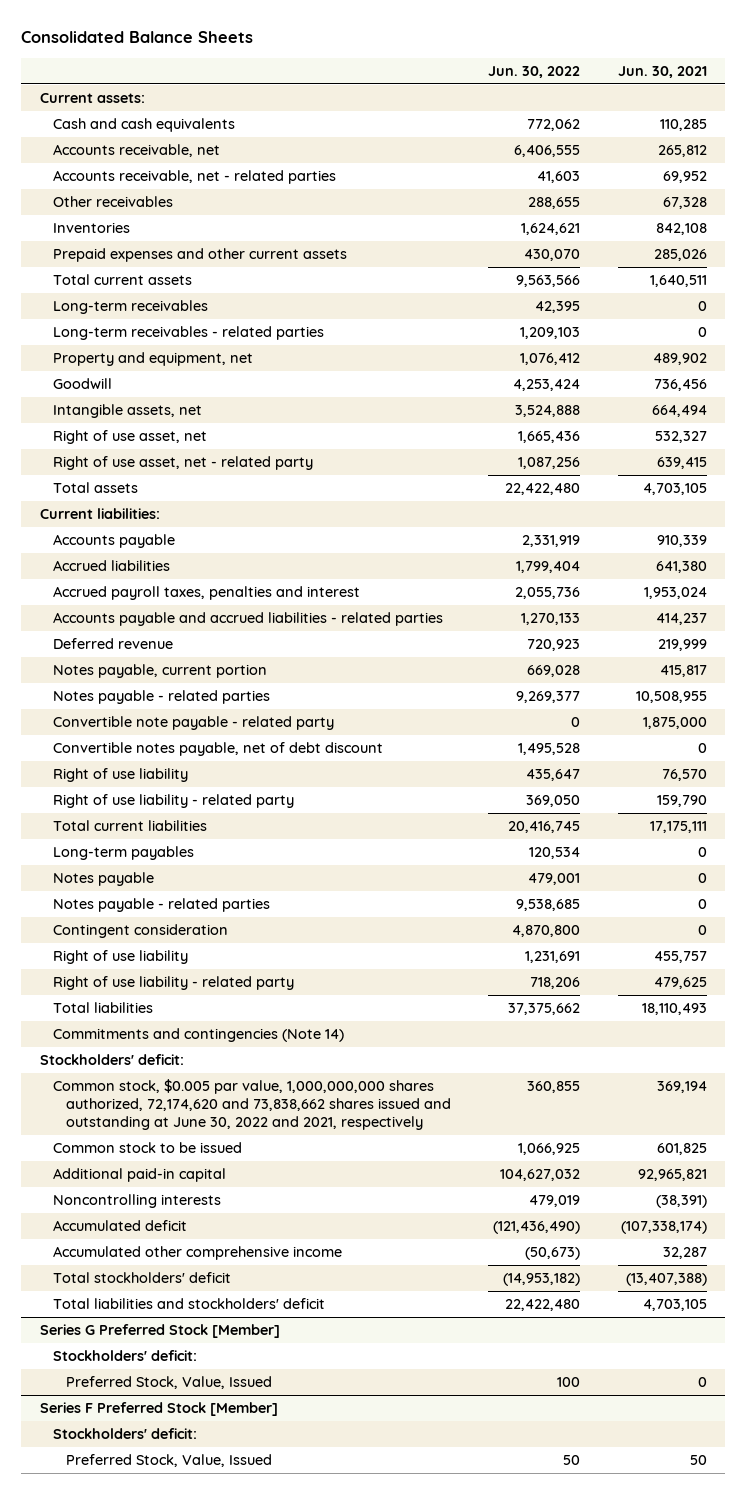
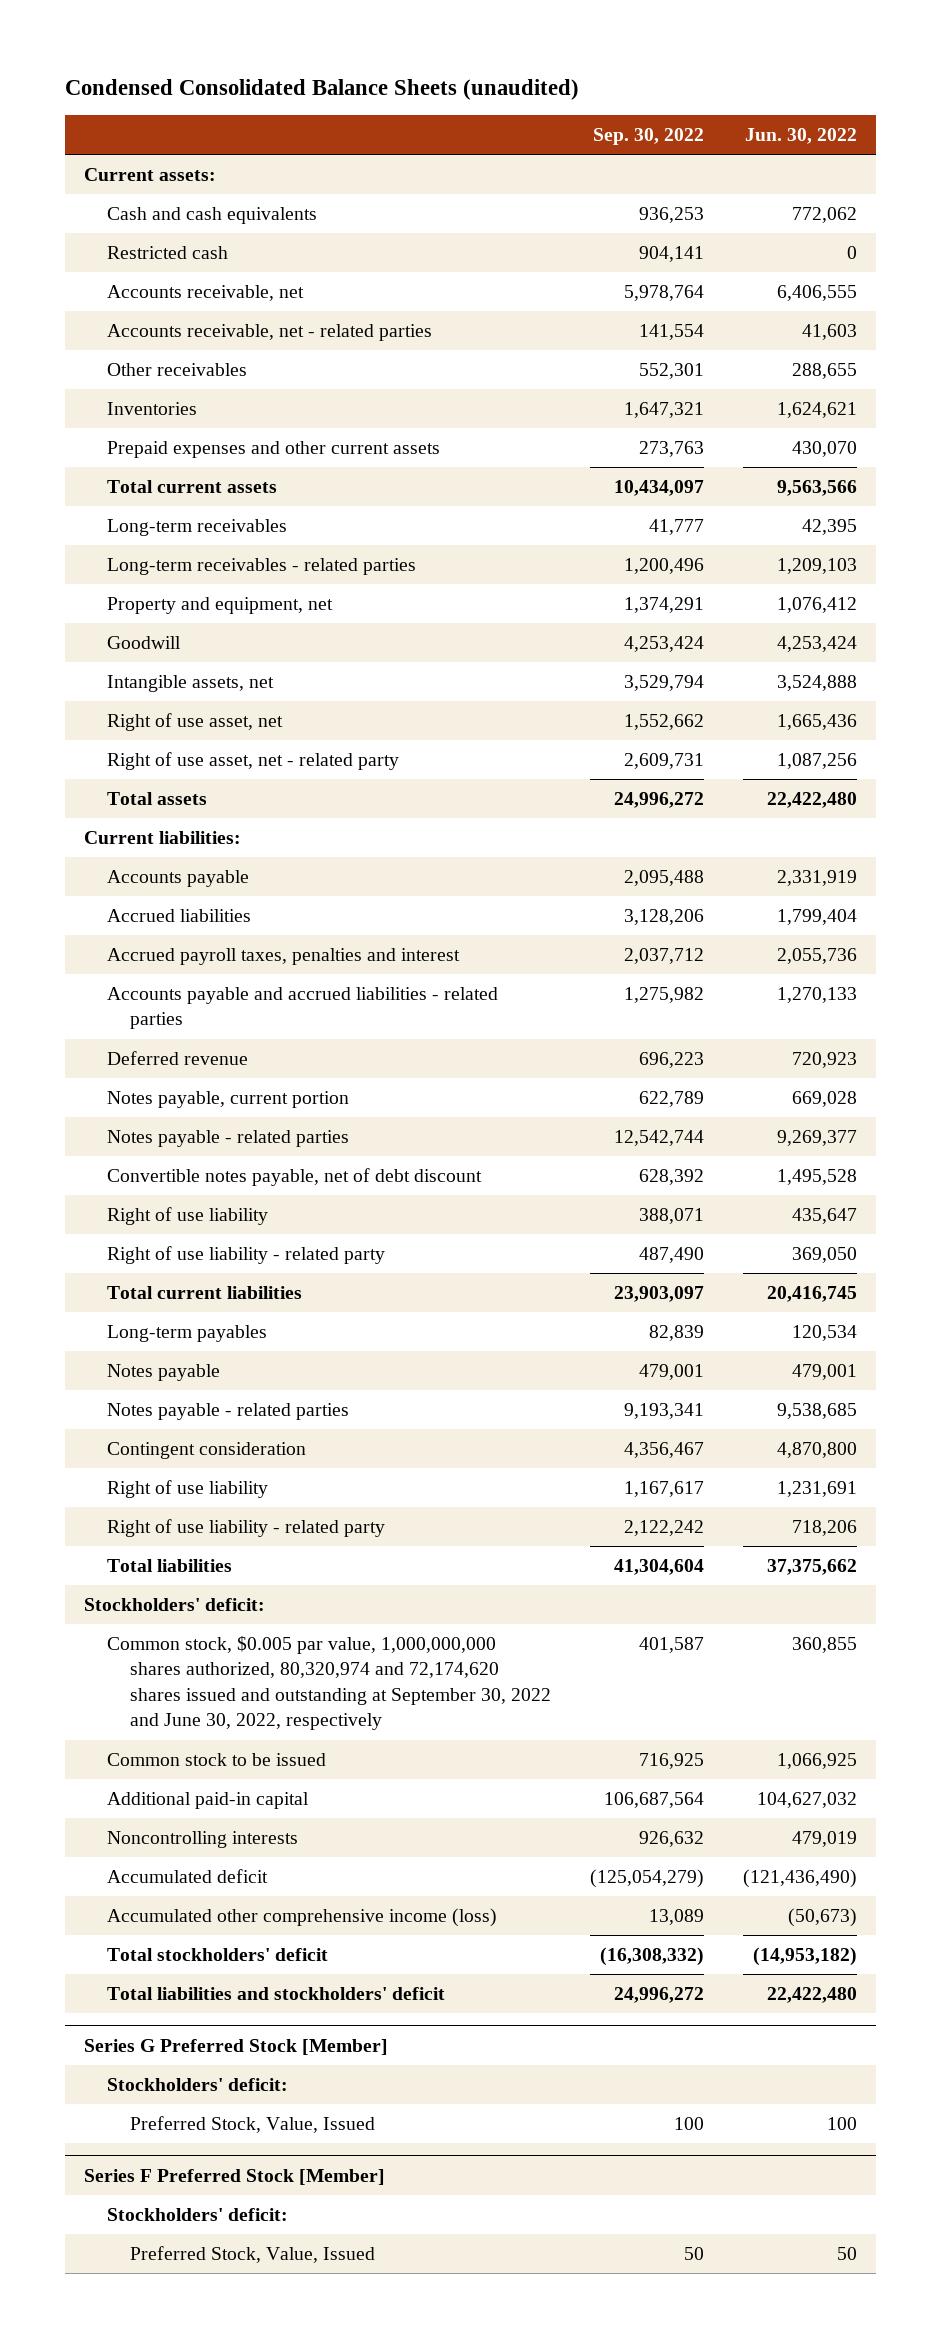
[21,31,254,44] Consolidated Balance Sheets -> [64,79,579,101] Condensed Consolidated Balance Sheets (unaudited)
[617,65,707,78] Jun. 30, 2021 -> none
none -> [592,128,704,146] Sep. 30, 2022
none -> [106,246,228,260] Restricted cash
[52,716,334,731] Convertible note payable - related party -> none
[52,1028,344,1043] Commitments and contingencies (Note 14) -> none
[52,1079,451,1131] Common stock, $0.005 par value, 1,000,000,000 shares authorized, 72,174,620 and 73,838,662 shares issued and outstanding at June 30, 2022 and 2021, respectively -> [106,1636,551,1731] Common stock, $0.005 par value, 1,000,000,000 shares authorized, 80,320,974 and 72,174,620 shares issued and outstanding at September 30, 2022 and June 30, 2022, respectively
[52,1246,342,1261] Accumulated other comprehensive income -> [106,1908,497,1928] Accumulated other comprehensive income (loss)

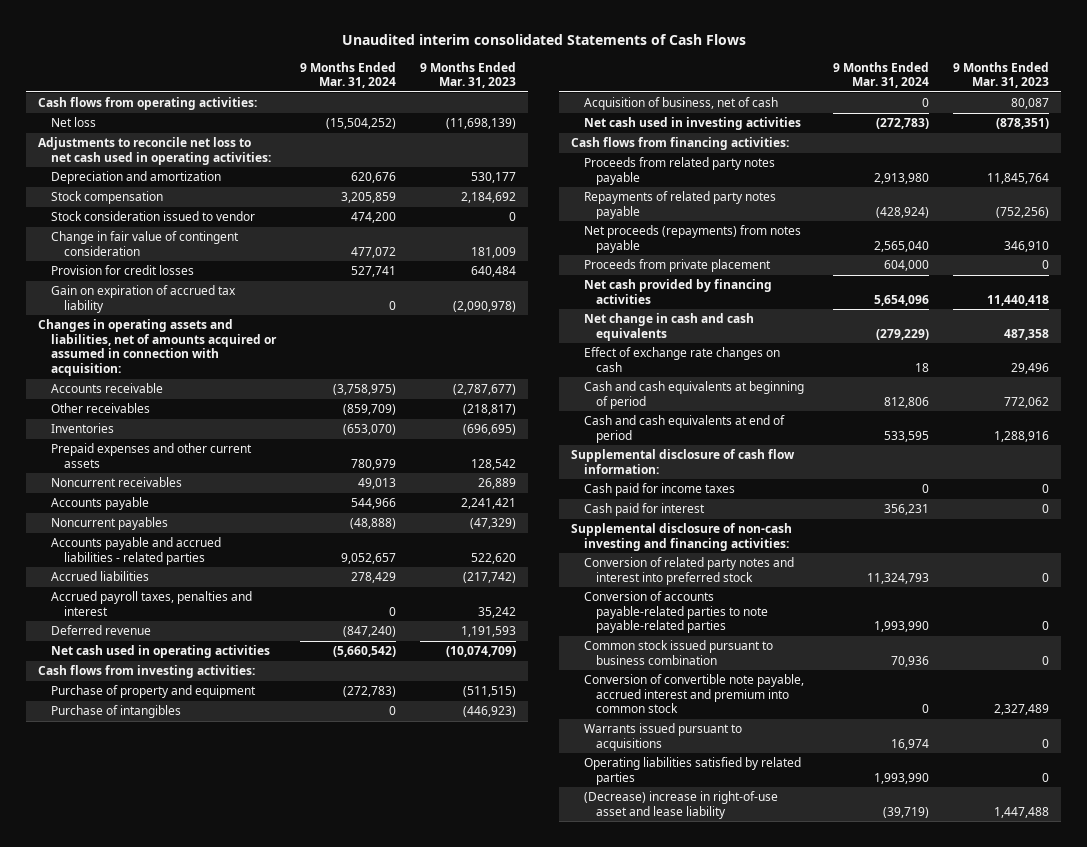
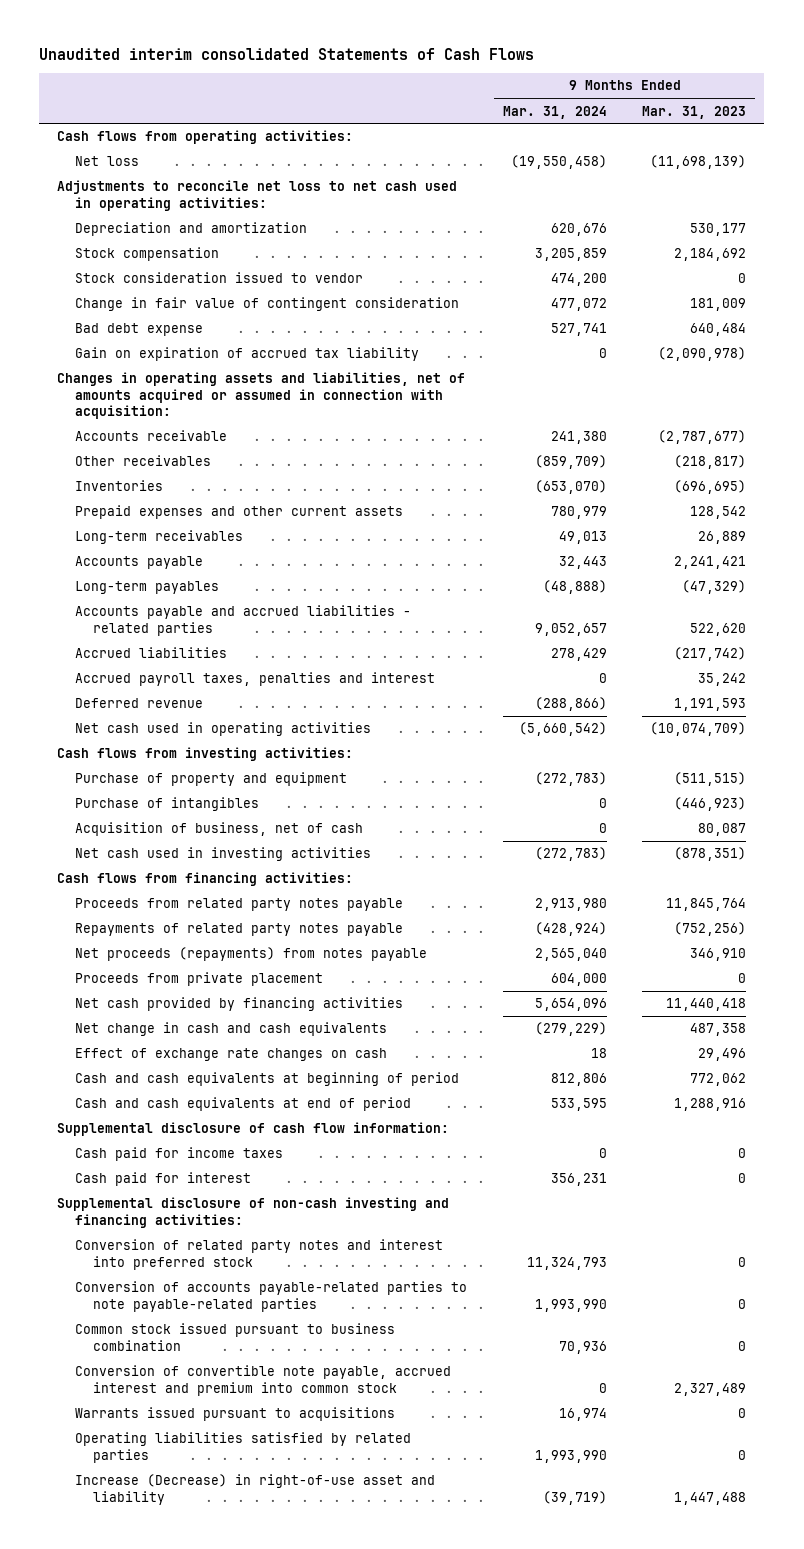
[326,118,397,130] (15,504,252) -> [510,155,607,170] (19,550,458)
[51,265,195,276] Provision for credit losses -> [75,323,204,337] Bad debt expense
[333,384,397,396] (3,758,975) -> [550,431,607,445] 241,380
[51,477,183,488] Noncurrent receivables -> [75,530,244,545] Long-term receivables
[351,498,397,510] 544,966 -> [558,556,607,570] 32,443
[51,517,169,531] Noncurrent payables -> [75,581,220,595] Long-term payables
[343,626,397,638] (847,240) -> [534,697,607,712] (288,866)
[583,791,778,819] (Decrease) increase in right-of-use asset and lease liability -> [75,1474,436,1505] Increase (Decrease) in right-of-use asset and liability

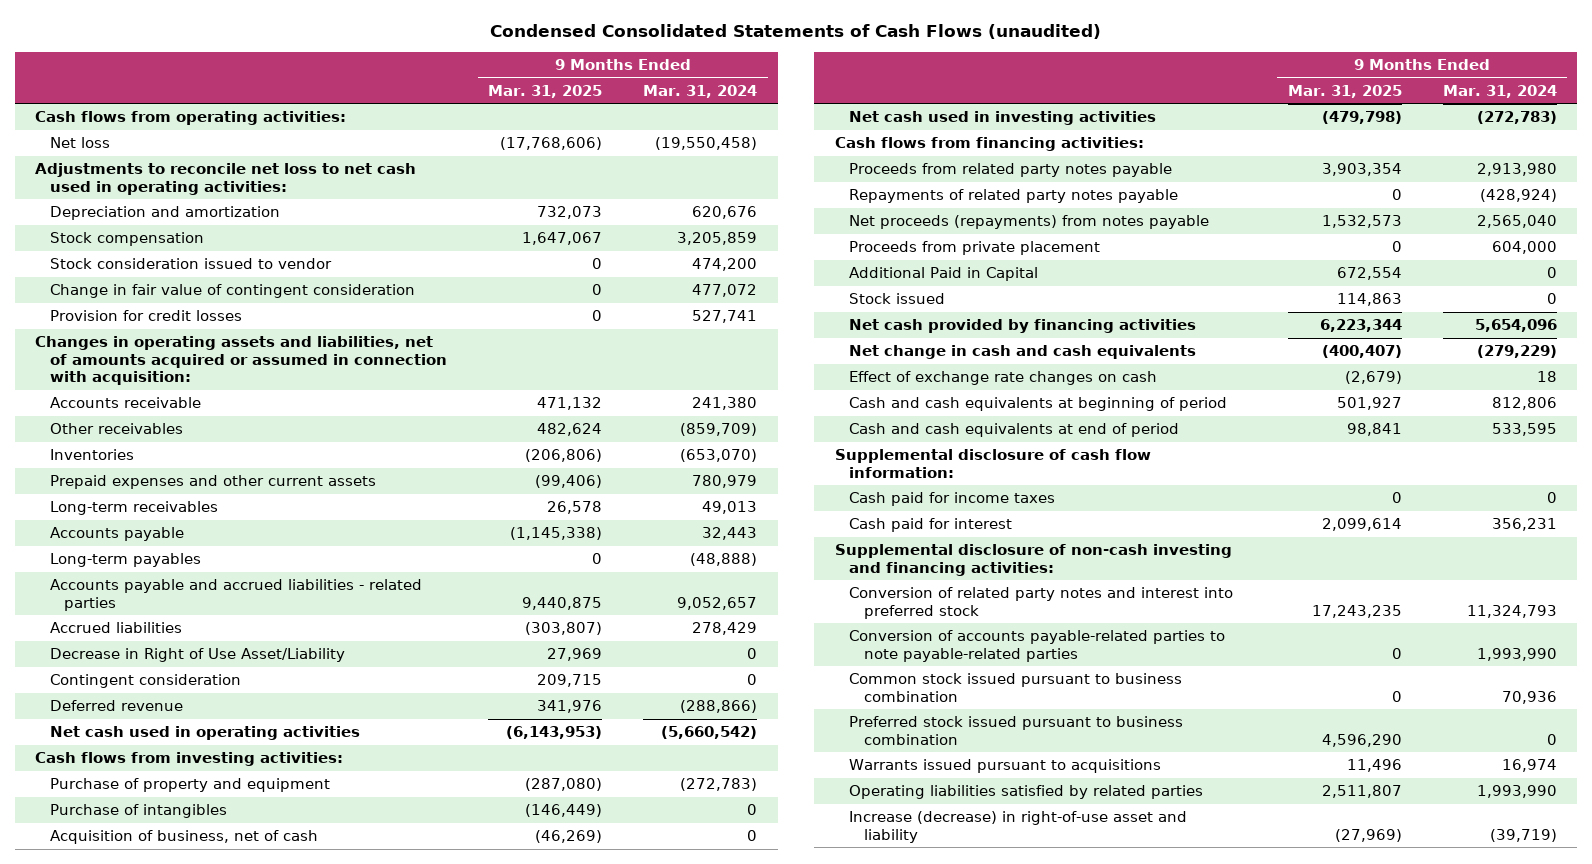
[39,47,535,60] Unaudited interim consolidated Statements of Cash Flows -> [490,24,1102,40] Condensed Consolidated Statements of Cash Flows (unaudited)
[642,105,747,119] Mar. 31, 2023 -> none
none -> [488,84,603,98] Mar. 31, 2025
[75,347,420,362] Gain on expiration of accrued tax liability -> none
[75,323,204,337] Bad debt expense -> [49,310,242,322] Provision for credit losses
[75,672,436,687] Accrued payroll taxes, penalties and interest -> none
none -> [49,648,345,663] Decrease in Right of Use Asset/Liability
none -> [49,674,241,689] Contingent consideration
none -> [849,267,1039,282] Additional Paid in Capital
none -> [849,293,946,305] Stock issued
[75,1365,452,1396] Conversion of convertible note payable, accrued interest and premium into common stock -> none
none -> [849,716,1184,745] Preferred stock issued pursuant to business combination
[75,1474,436,1505] Increase (Decrease) in right-of-use asset and liability -> [849,811,1188,843] Increase (decrease) in right-of-use asset and liability

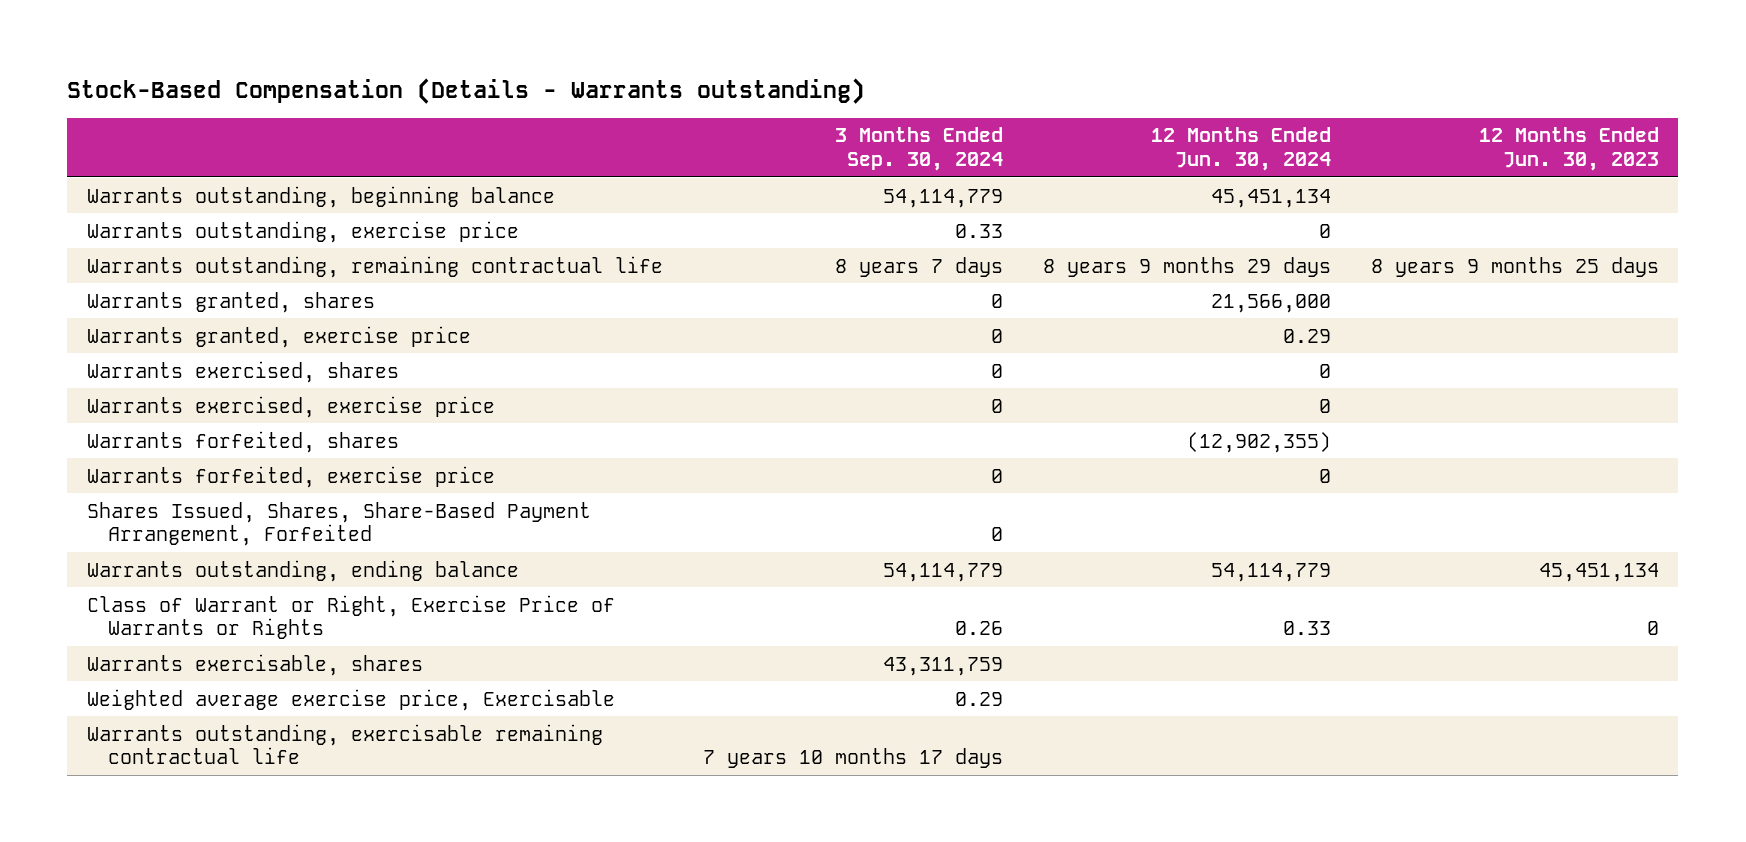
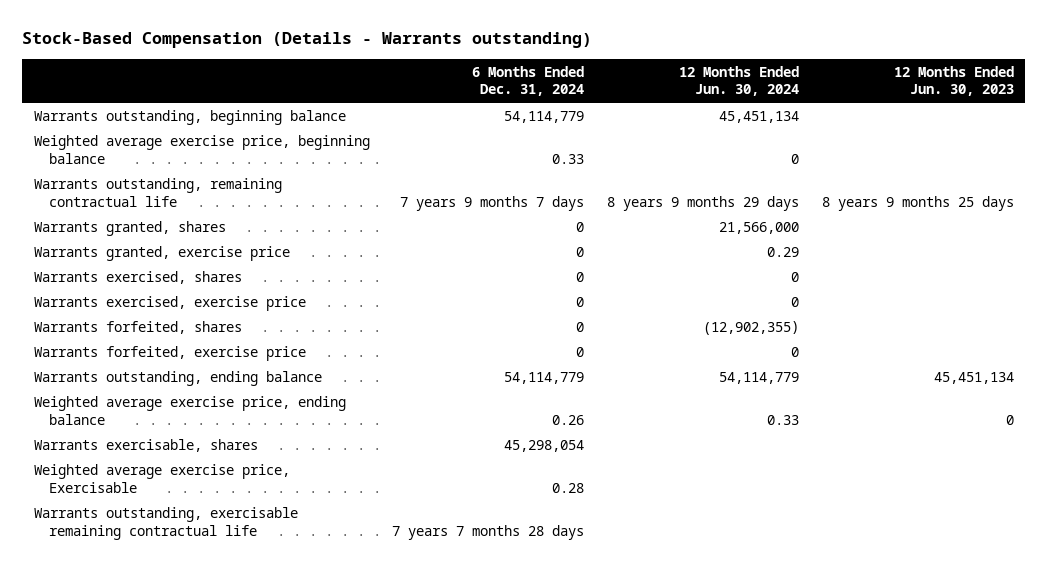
[834,127,1003,171] 3 Months Ended Sep. 30, 2024 -> none
none -> [472,65,585,97] 6 Months Ended Dec. 31, 2024
[87,220,520,243] Warrants outstanding, exercise price -> [33,134,370,164] Weighted average exercise price, beginning balance
[87,501,592,547] Shares Issued, Shares, Share-Based Payment Arrangement, Forfeited -> none
[87,594,616,640] Class of Warrant or Right, Exercise Price of Warrants or Rights -> [33,395,346,425] Weighted average exercise price, ending balance

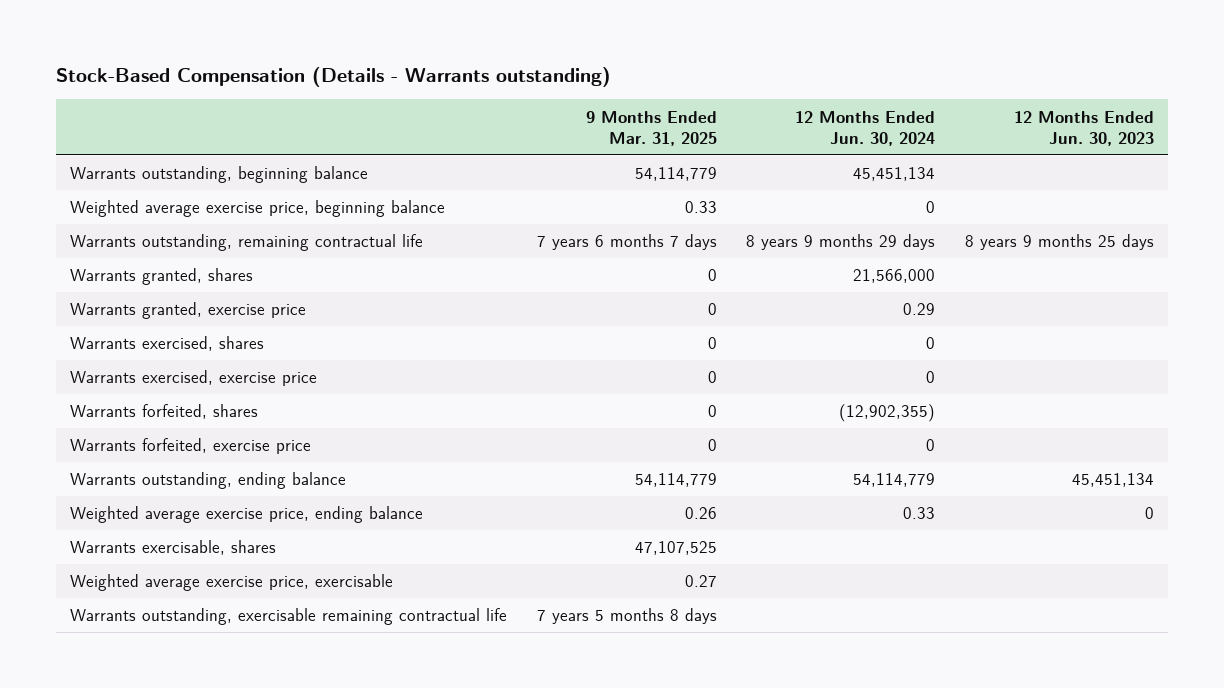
[472,65,585,97] 6 Months Ended Dec. 31, 2024 -> none
none -> [585,110,717,146] 9 Months Ended Mar. 31, 2025
[33,463,290,493] Weighted average exercise price, Exercisable -> [70,574,394,592] Weighted average exercise price, exercisable

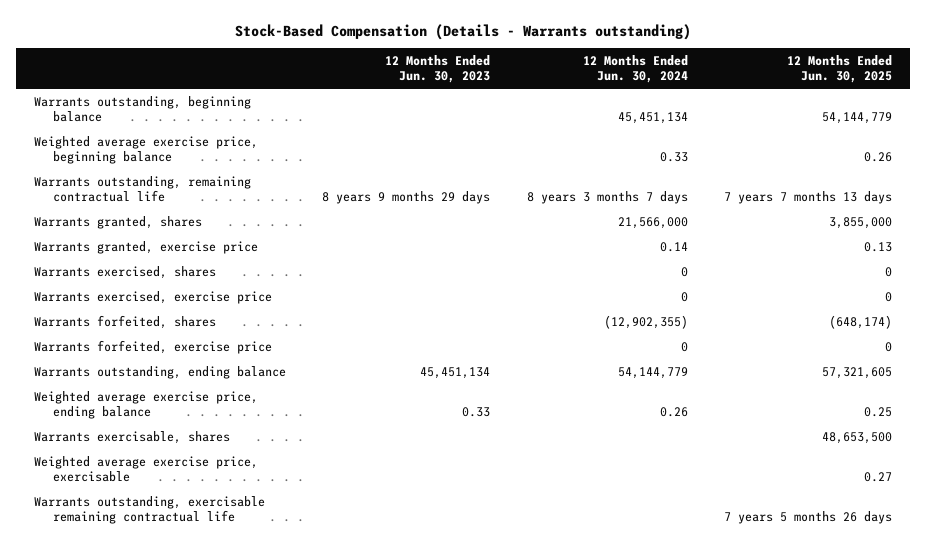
[585,110,717,146] 9 Months Ended Mar. 31, 2025 -> none
none -> [786,54,892,84] 12 Months Ended Jun. 30, 2025
[926,201,936,214] 0 -> [659,152,688,163] 0.33
[746,234,936,251] 8 years 9 months 29 days -> [526,191,688,205] 8 years 3 months 7 days
[964,234,1154,251] 8 years 9 months 25 days -> [322,191,491,205] 8 years 9 months 29 days
[903,303,936,316] 0.29 -> [659,241,688,252] 0.14
[853,473,936,488] 54,114,779 -> [617,366,688,379] 54,144,779
[903,507,936,520] 0.33 -> [659,407,688,418] 0.26
[1144,507,1154,520] 0 -> [462,407,491,418] 0.33

